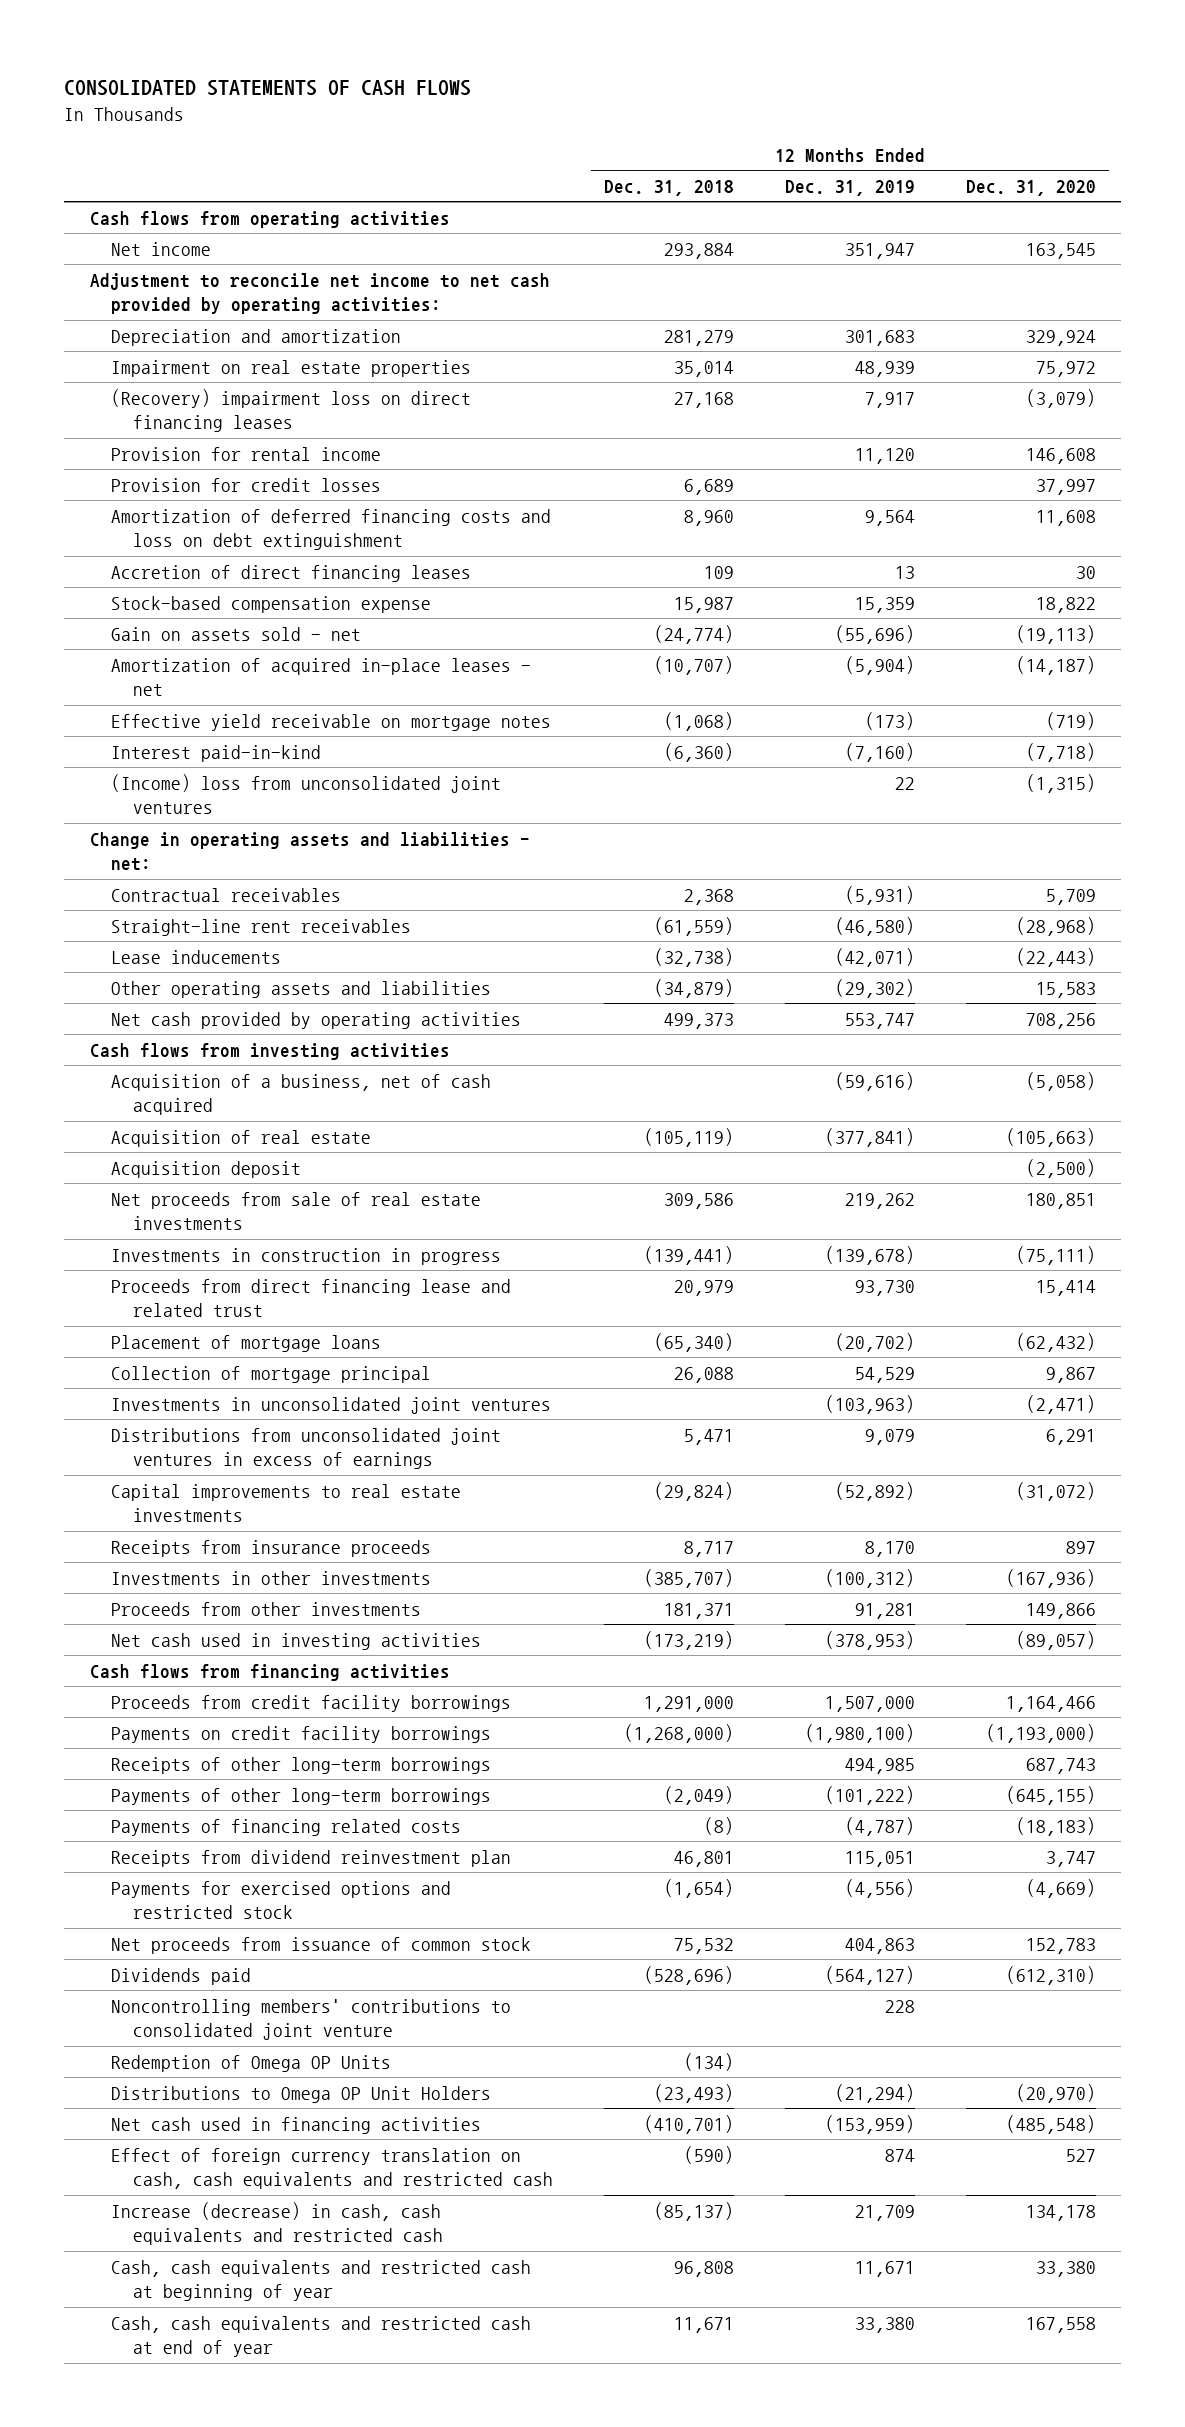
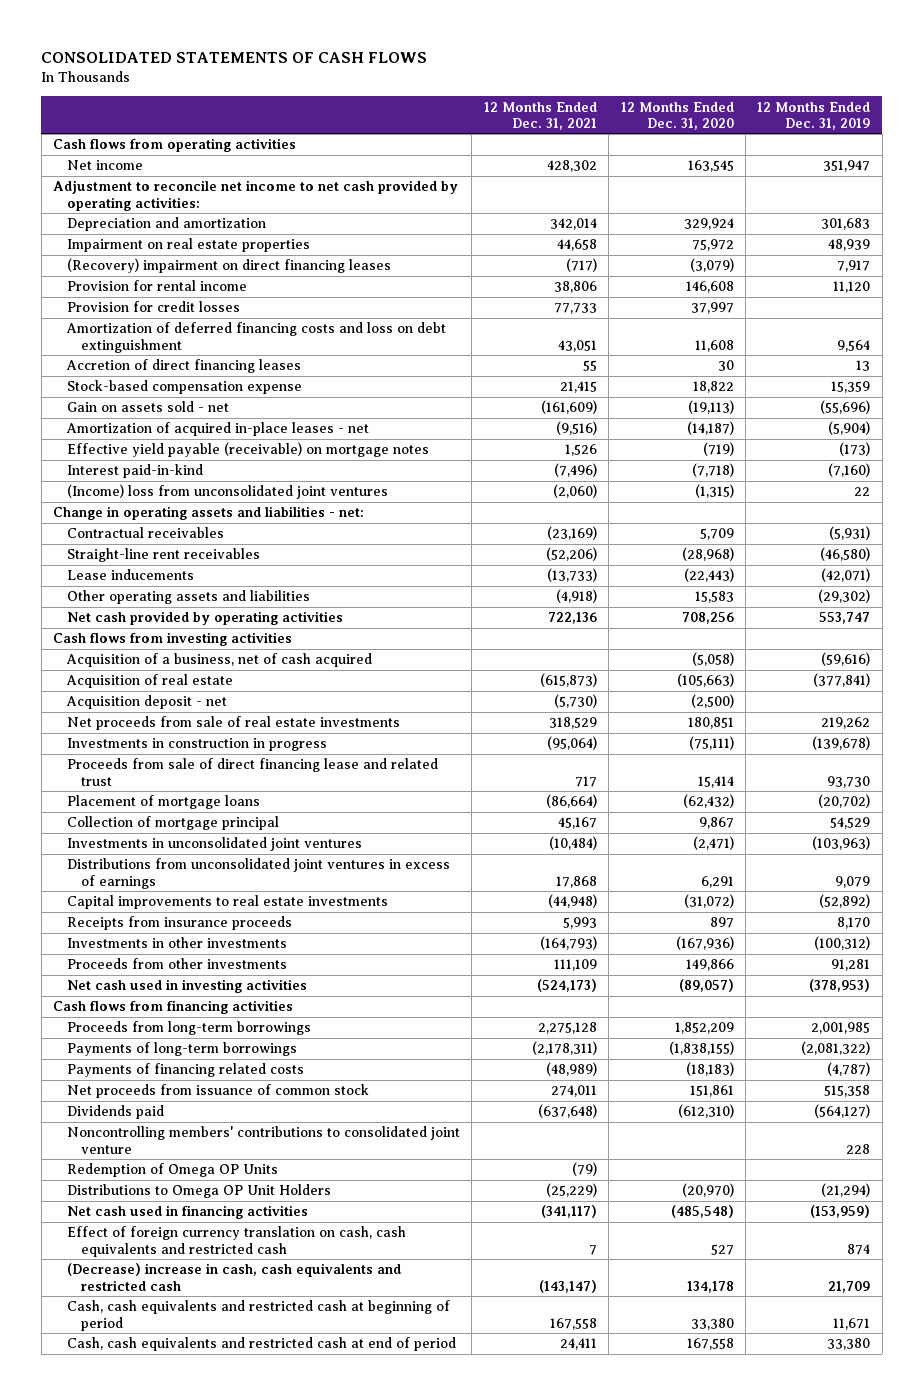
[603,179,734,196] Dec. 31, 2018 -> none
none -> [483,101,597,130] 12 Months Ended Dec. 31, 2021
[111,388,472,433] (Recovery) impairment loss on direct financing leases -> [66,258,391,274] (Recovery) impairment on direct financing leases
[111,713,552,731] Effective yield receivable on mortgage notes -> [66,442,429,458] Effective yield payable (receivable) on mortgage notes
[111,1160,302,1178] Acquisition deposit -> [65,695,227,710] Acquisition deposit - net
[111,1278,512,1318] Proceeds from direct financing lease and related trust -> [66,758,438,786] Proceeds from sale of direct financing lease and related trust
[111,1694,512,1712] Proceeds from credit facility borrowings -> none
[111,1725,492,1743] Payments on credit facility borrowings -> none
[111,1756,492,1774] Receipts of other long-term borrowings -> [66,1021,311,1036] Proceeds from long-term borrowings
[844,1757,915,1774] 494,985 -> [811,1022,871,1035] 2,001,985
[1025,1757,1096,1774] 687,743 -> [674,1022,734,1035] 1,852,209
[111,1787,492,1805] Payments of other long-term borrowings -> [66,1042,297,1057] Payments of long-term borrowings
[824,1785,915,1805] (101,222) -> [801,1041,871,1056] (2,081,322)
[1005,1785,1096,1805] (645,155) -> [668,1041,734,1056] (1,838,155)
[111,1849,512,1867] Receipts from dividend reinvestment plan -> none
[111,1880,452,1920] Payments for exercised options and restricted stock -> none
[844,1937,915,1954] 404,863 -> [824,1085,871,1098] 515,358
[1025,1937,1096,1954] 152,783 -> [689,1085,734,1098] 151,861
[111,2201,443,2246] Increase (decrease) in cash, cash equivalents and restricted cash -> [66,1263,401,1291] (Decrease) increase in cash, cash equivalents and restricted cash
[111,2259,532,2302] Cash, cash equivalents and restricted cash at beginning of year -> [66,1300,450,1331] Cash, cash equivalents and restricted cash at beginning of period
[111,2315,532,2358] Cash, cash equivalents and restricted cash at end of year -> [66,1337,456,1352] Cash, cash equivalents and restricted cash at end of period

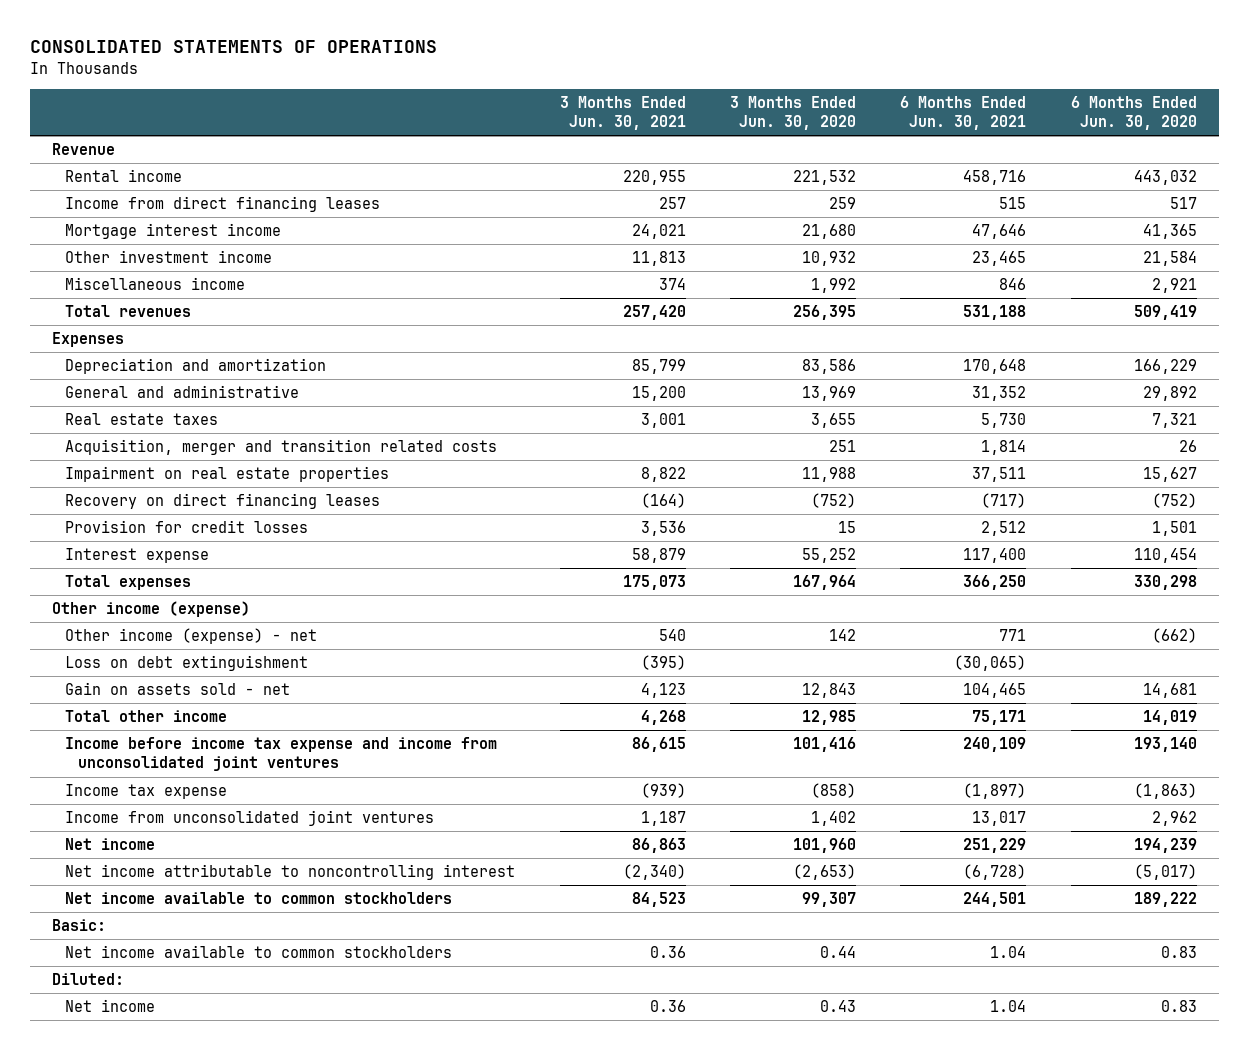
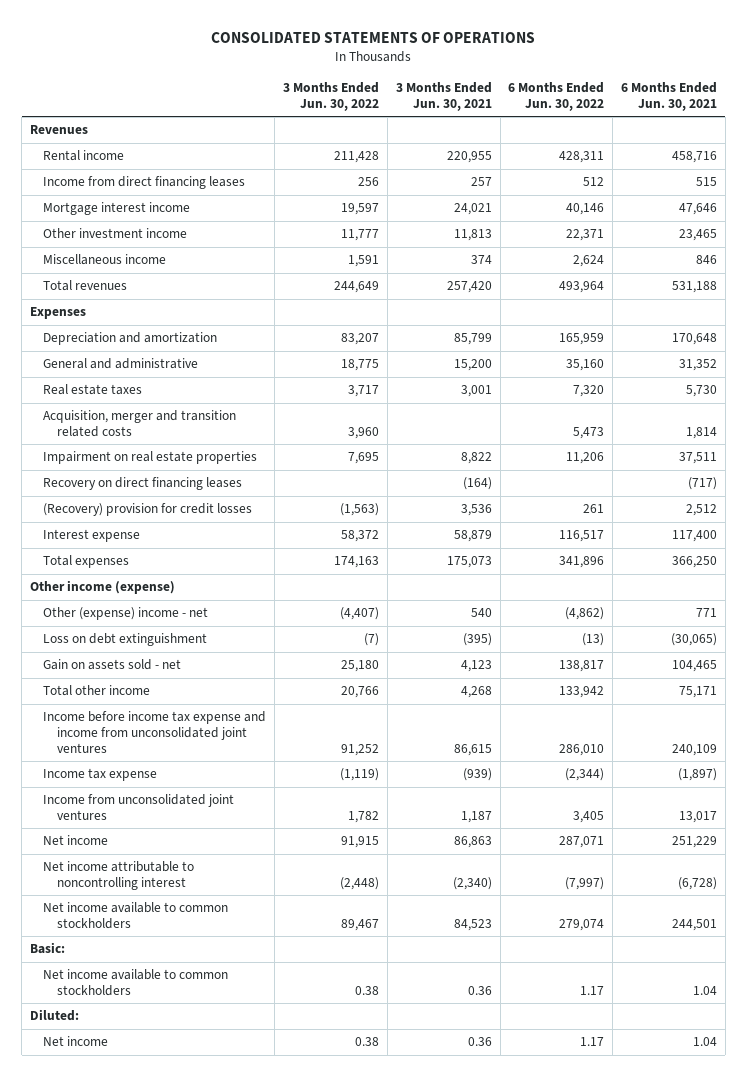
[729,95,856,131] 3 Months Ended Jun. 30, 2020 -> none
[1070,95,1197,131] 6 Months Ended Jun. 30, 2020 -> none
none -> [283,81,380,111] 3 Months Ended Jun. 30, 2022
none -> [508,81,605,111] 6 Months Ended Jun. 30, 2022
[51,143,115,156] Revenue -> [29,125,88,135] Revenues
[65,520,309,534] Provision for credit losses -> [43,503,253,517] (Recovery) provision for credit losses
[65,628,318,645] Other income (expense) - net -> [43,607,209,621] Other (expense) income - net

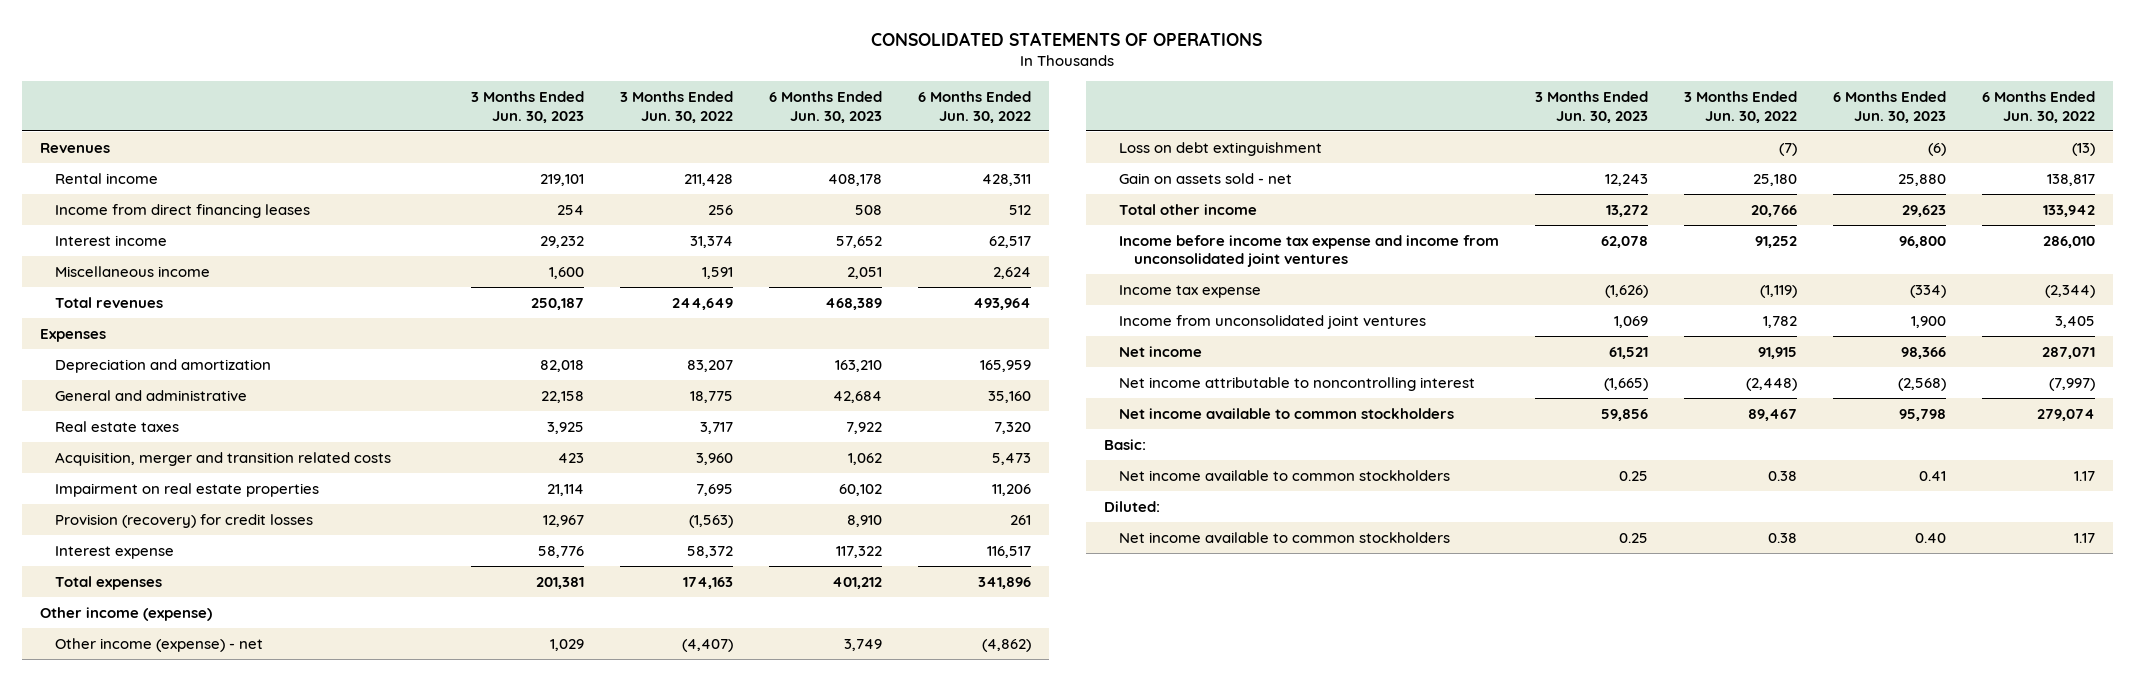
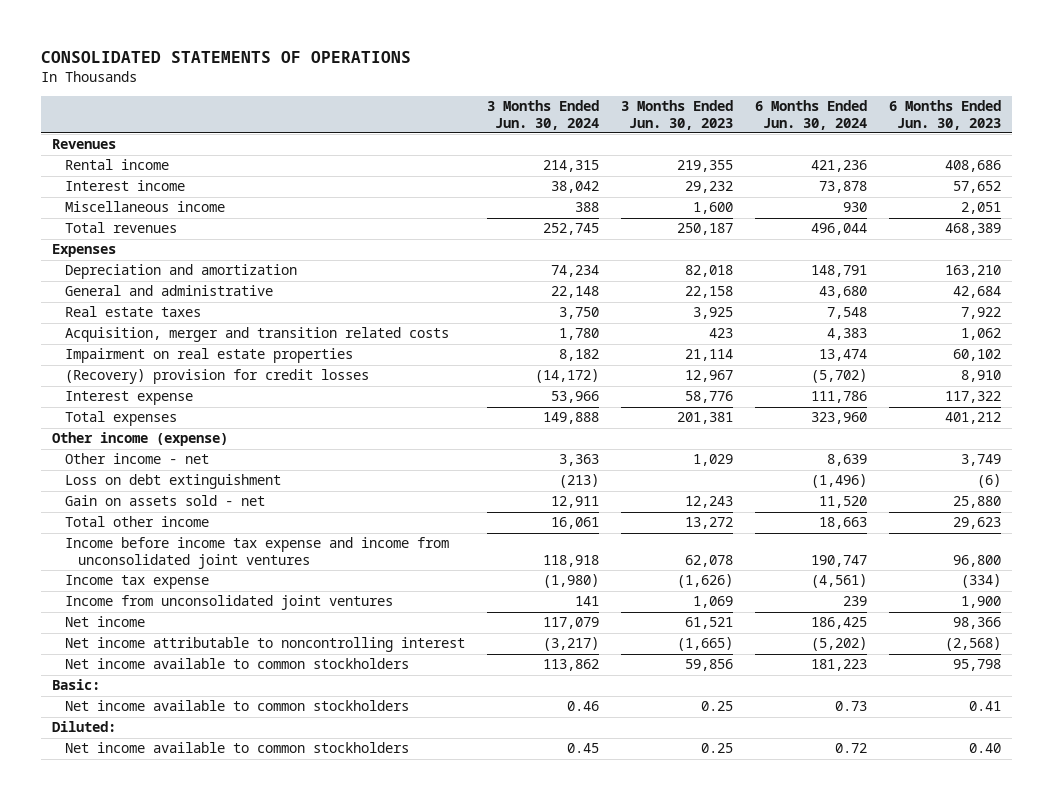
[619,90,733,123] 3 Months Ended Jun. 30, 2022 -> none
[917,90,1031,123] 6 Months Ended Jun. 30, 2022 -> none
none -> [487,100,600,130] 3 Months Ended Jun. 30, 2024
none -> [754,100,867,130] 6 Months Ended Jun. 30, 2024
[54,203,310,218] Income from direct financing leases -> none
[539,173,584,186] 219,101 -> [677,160,734,173] 219,355
[827,173,882,186] 408,178 -> [944,160,1001,173] 408,686
[54,513,313,528] Provision (recovery) for credit losses -> [65,369,370,385] (Recovery) provision for credit losses
[54,637,263,652] Other income (expense) - net -> [65,453,210,465] Other income - net

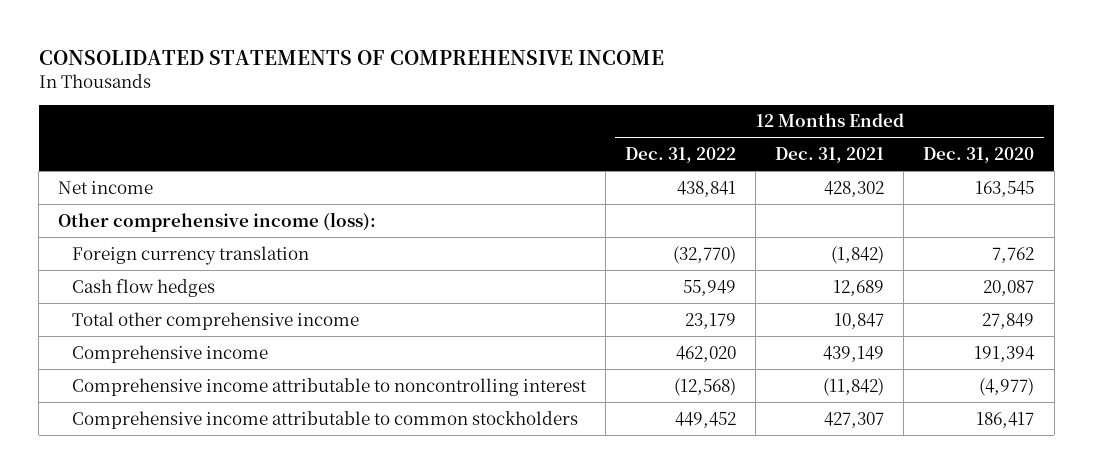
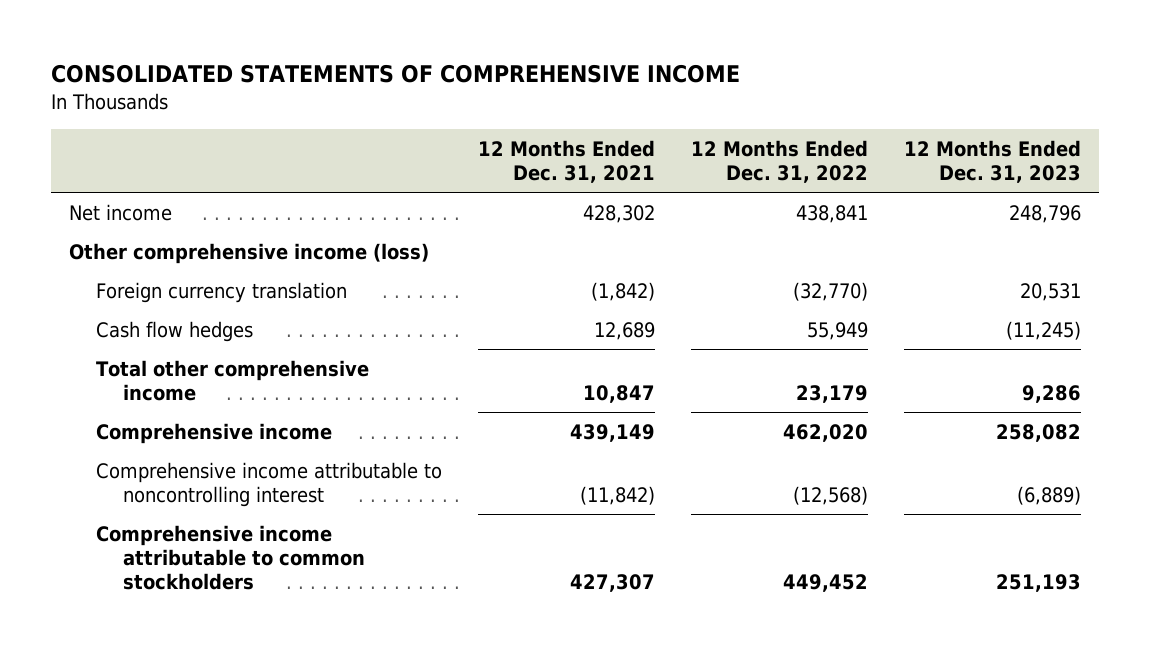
[923,147,1035,164] Dec. 31, 2020 -> none
none -> [904,140,1082,184] 12 Months Ended Dec. 31, 2023
[58,211,377,232] Other comprehensive income (loss): -> [69,242,430,264] Other comprehensive income (loss)

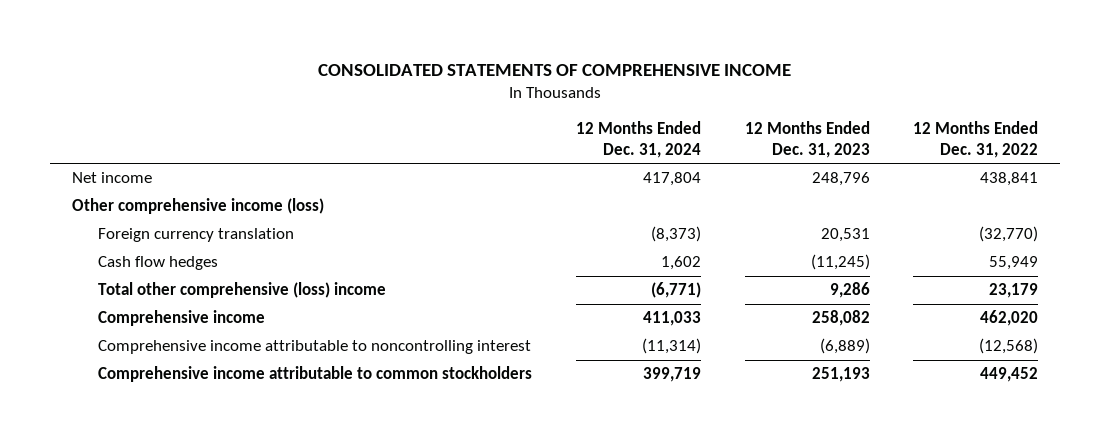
[478,140,656,184] 12 Months Ended Dec. 31, 2021 -> none
none -> [575,121,701,158] 12 Months Ended Dec. 31, 2024
[96,359,370,401] Total other comprehensive income -> [98,282,387,299] Total other comprehensive (loss) income

